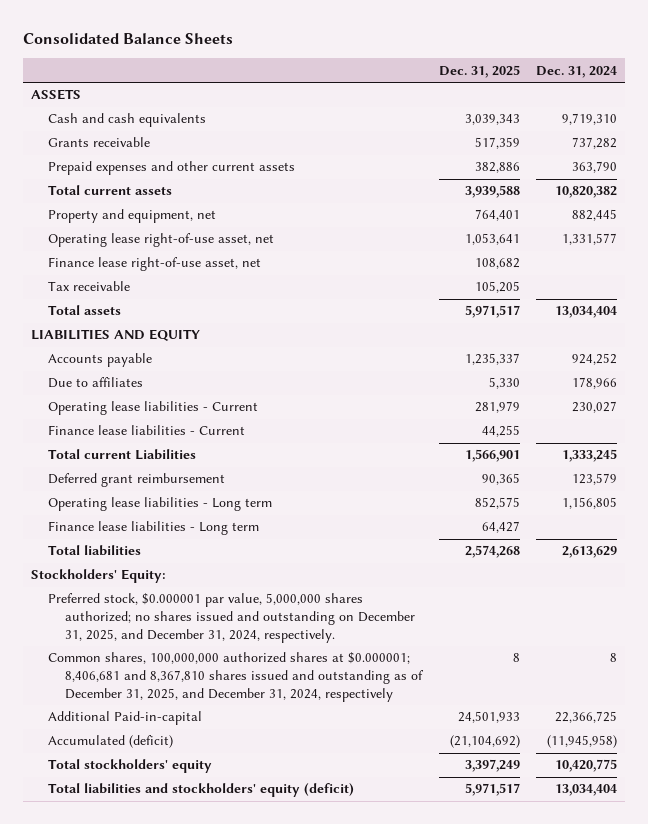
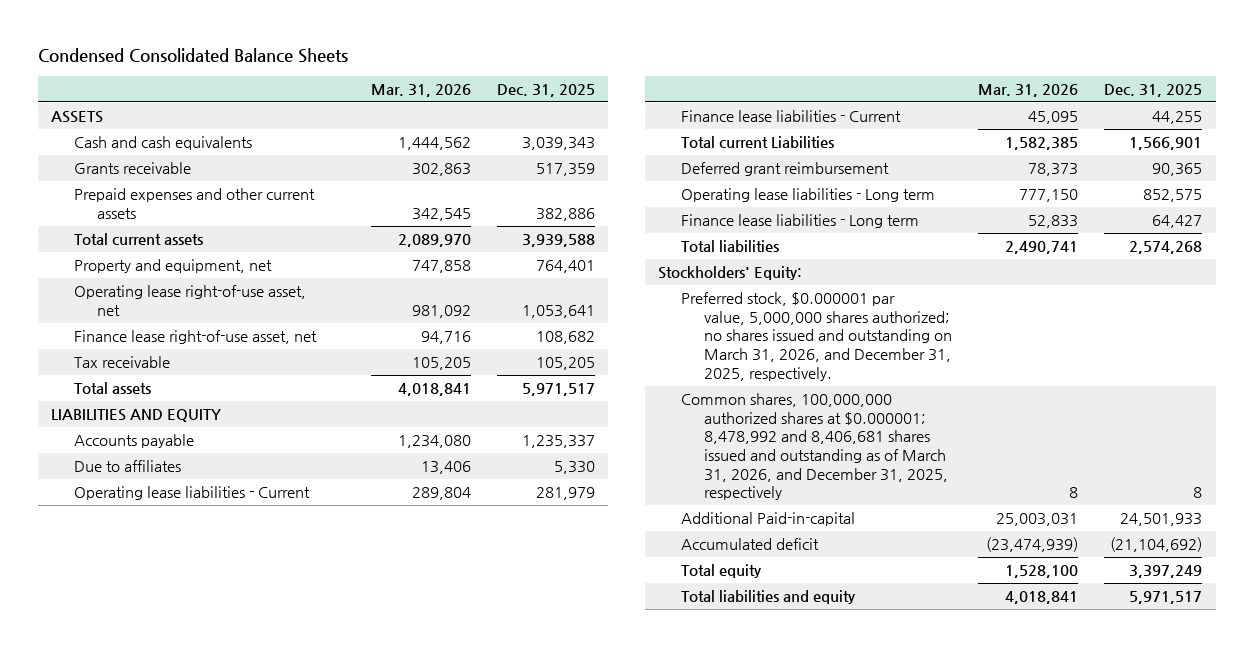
[22,33,233,45] Consolidated Balance Sheets -> [38,48,349,64] Condensed Consolidated Balance Sheets
[536,65,618,78] Dec. 31, 2024 -> none
none -> [371,83,472,97] Mar. 31, 2026
[48,593,416,644] Preferred stock, $0.000001 par value, 5,000,000 shares authorized; no shares issued and outstanding on December 31, 2025, and December 31, 2024, respectively. -> [681,292,952,381] Preferred stock, $0.000001 par value, 5,000,000 shares authorized; no shares issued and outstanding on March 31, 2026, and December 31, 2025, respectively.
[48,652,425,703] Common shares, 100,000,000 authorized shares at $0.000001; 8,406,681 and 8,367,810 shares issued and outstanding as of December 31, 2025, and December 31, 2024, respectively -> [681,393,948,501] Common shares, 100,000,000 authorized shares at $0.000001; 8,478,992 and 8,406,681 shares issued and outstanding as of March 31, 2026, and December 31, 2025, respectively
[48,735,174,749] Accumulated (deficit) -> [681,538,820,551] Accumulated deficit
[48,759,213,774] Total stockholders' equity -> [681,564,763,579] Total equity
[48,783,355,798] Total liabilities and stockholders' equity (deficit) -> [681,590,857,605] Total liabilities and equity

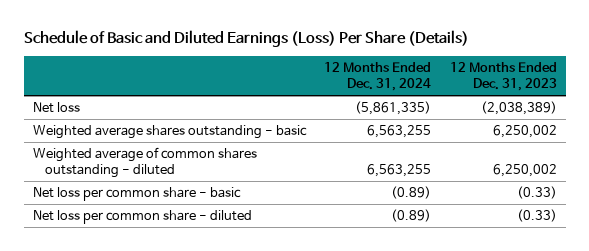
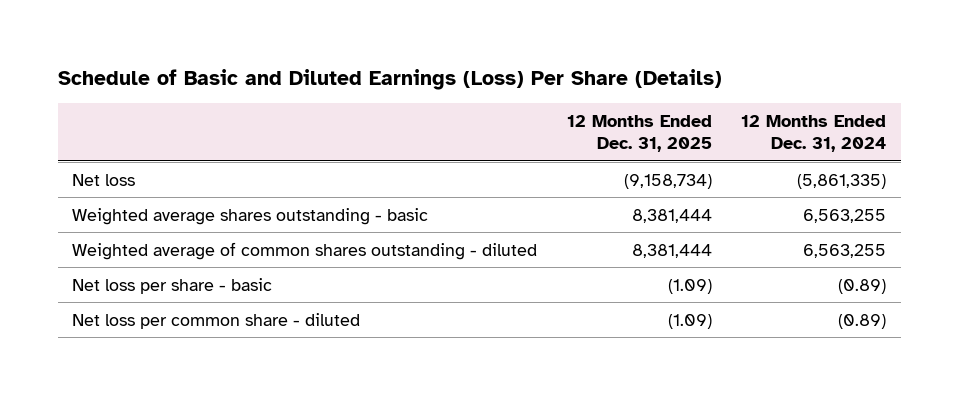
[449,62,557,91] 12 Months Ended Dec. 31, 2023 -> none
none -> [566,115,712,153] 12 Months Ended Dec. 31, 2025
[32,187,241,202] Net loss per common share - basic -> [72,277,273,294] Net loss per share - basic

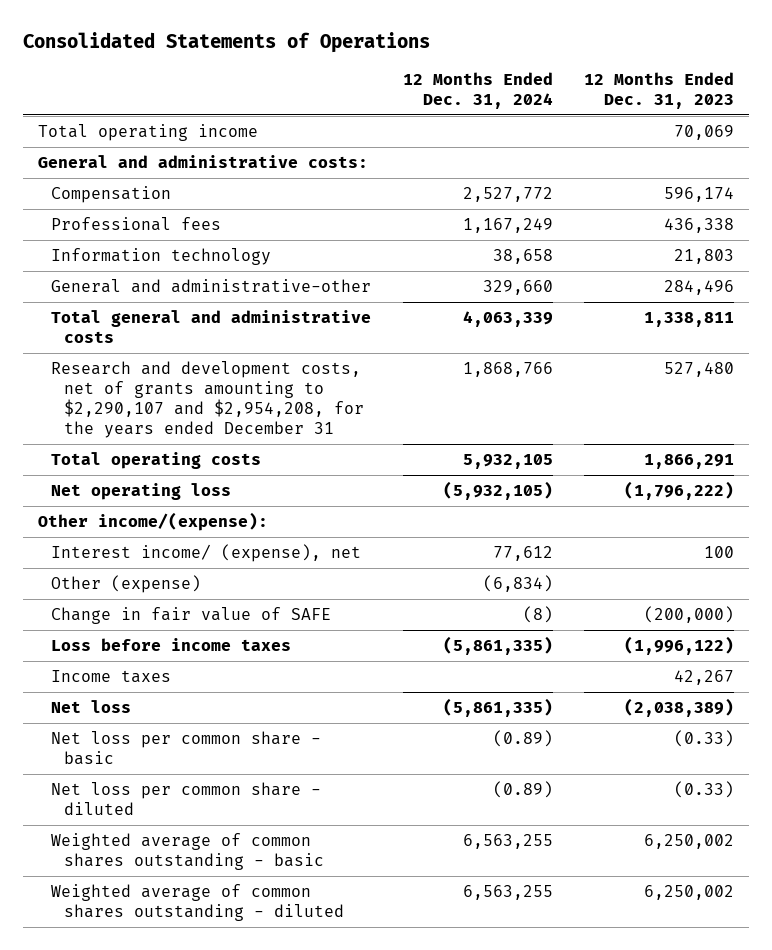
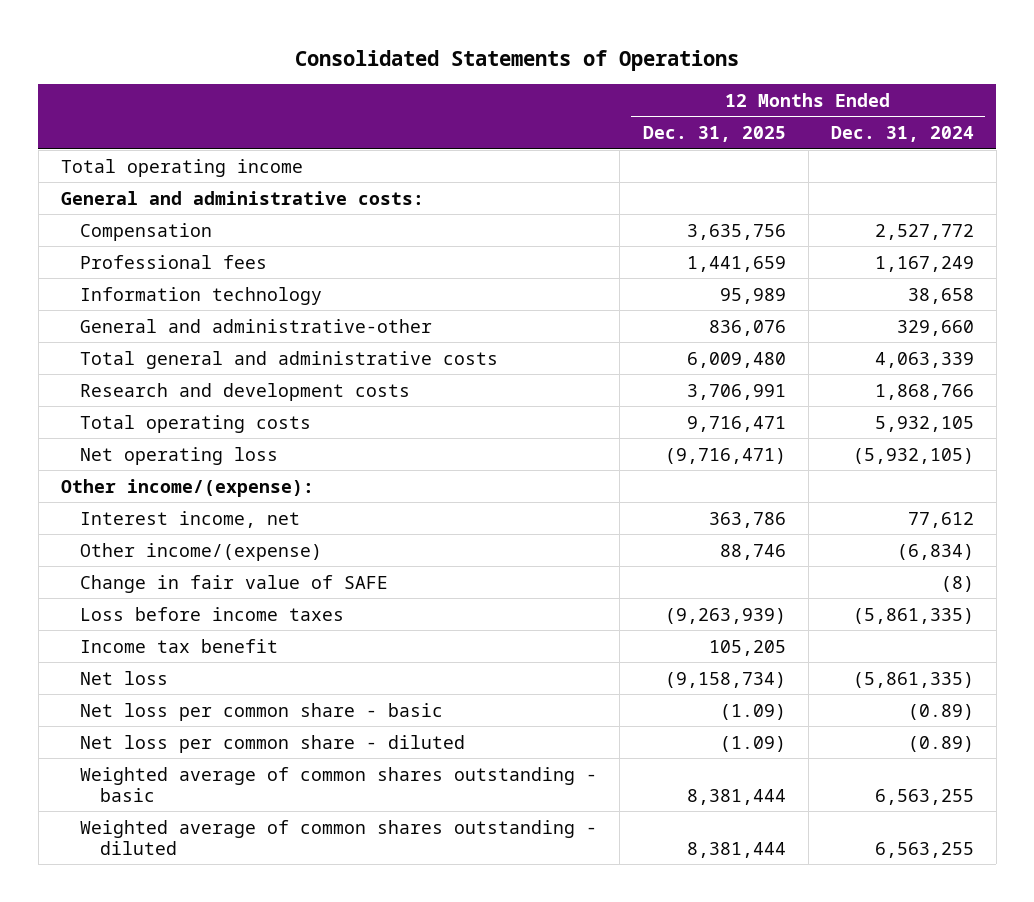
[583,71,734,109] 12 Months Ended Dec. 31, 2023 -> none
none -> [642,126,786,143] Dec. 31, 2025
[51,361,365,438] Research and development costs, net of grants amounting to $2,290,107 and $2,954,208, for the years ended December 31 -> [80,382,411,401] Research and development costs
[51,544,362,563] Interest income/ (expense), net -> [80,510,301,528] Interest income, net
[51,575,202,594] Other (expense) -> [80,542,323,561] Other income/(expense)
[51,670,172,684] Income taxes -> [80,638,279,653] Income tax benefit

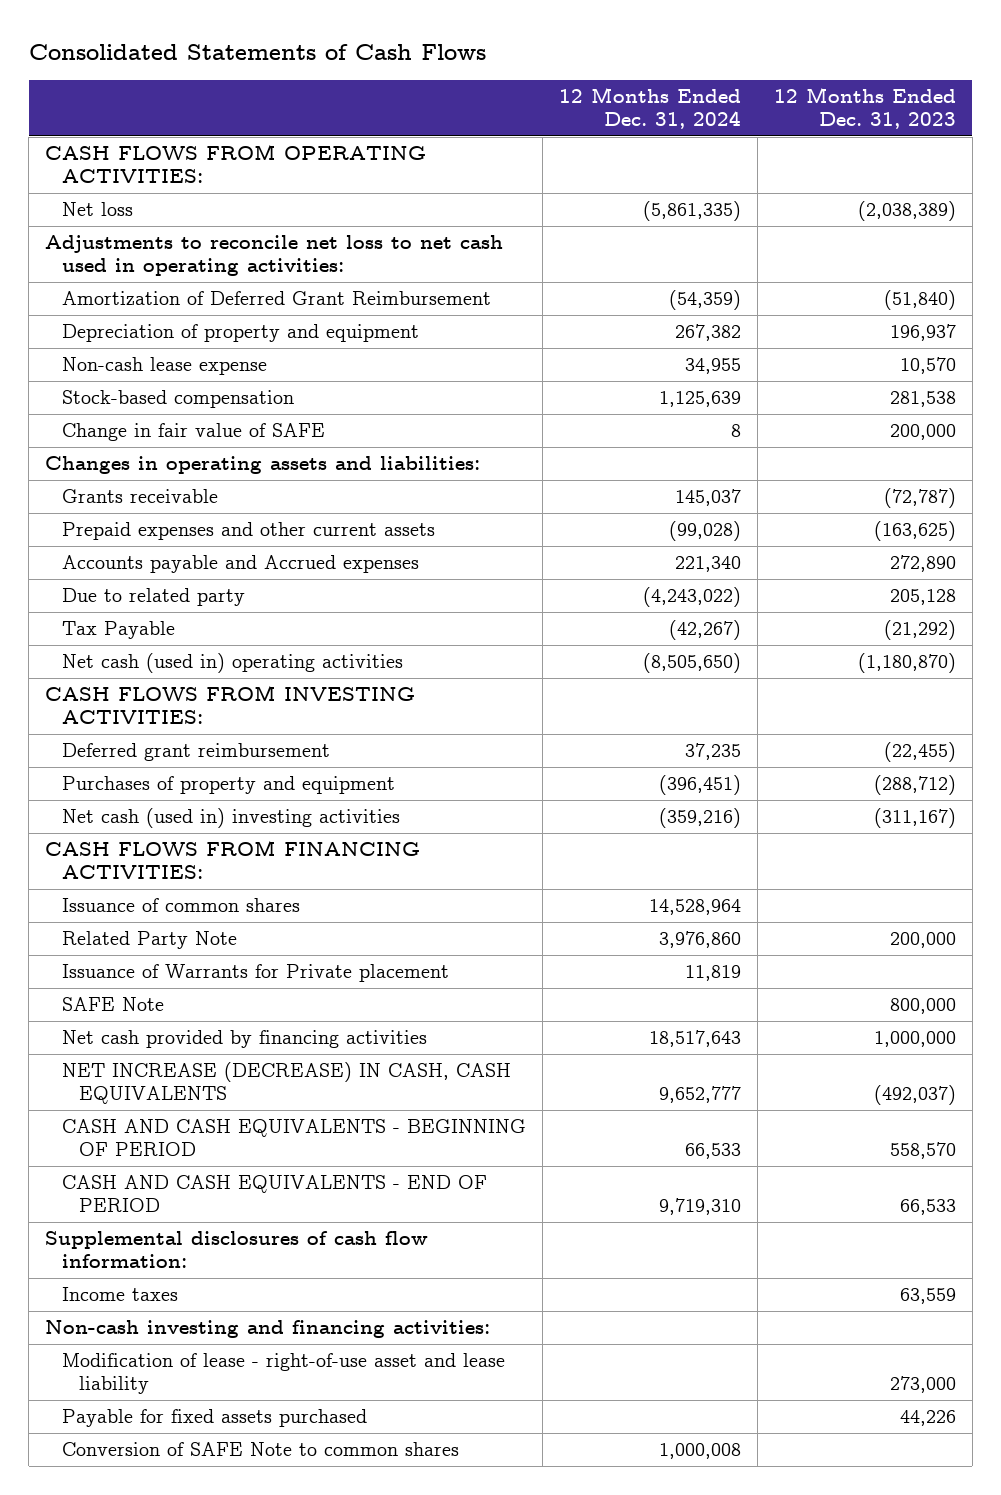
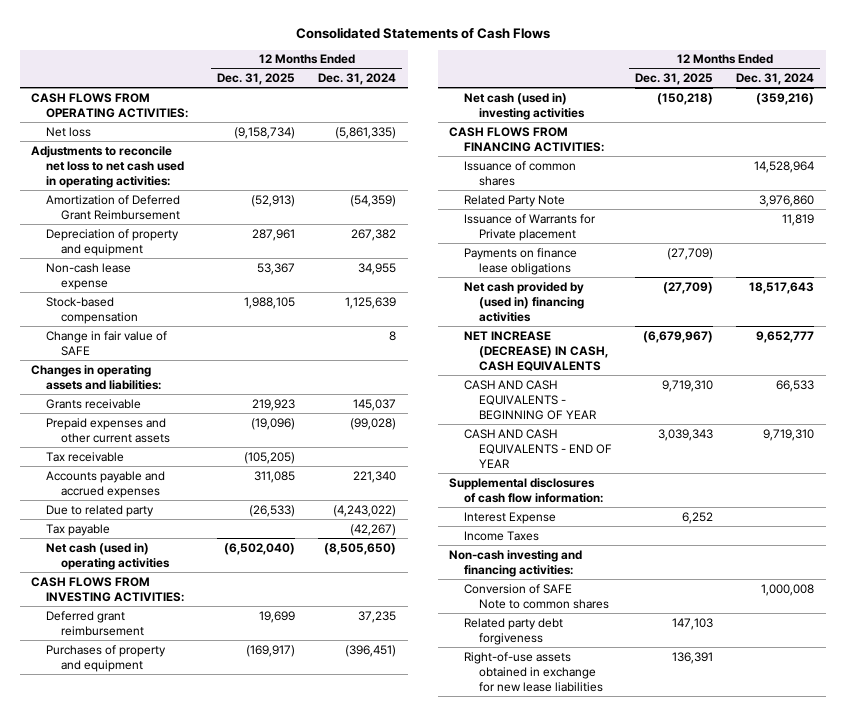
[773,87,956,130] 12 Months Ended Dec. 31, 2023 -> none
none -> [217,73,296,86] Dec. 31, 2025
none -> [45,451,124,462] Tax receivable
[61,555,419,574] Accounts payable and Accrued expenses -> [45,470,165,498] Accounts payable and accrued expenses
[61,621,175,640] Tax Payable -> [45,523,110,536] Tax payable
[61,997,164,1012] SAFE Note -> none
none -> [464,247,578,275] Payments on finance lease obligations
[61,1030,427,1049] Net cash provided by financing activities -> [464,281,585,323] Net cash provided by (used in) financing activities
[61,1119,526,1157] CASH AND CASH EQUIVALENTS - BEGINNING OF PERIOD -> [464,379,597,421] CASH AND CASH EQUIVALENTS - BEGINNING OF YEAR
[61,1175,487,1213] CASH AND CASH EQUIVALENTS - END OF PERIOD -> [464,428,612,469] CASH AND CASH EQUIVALENTS - END OF YEAR
none -> [464,511,557,524] Interest Expense
[61,1287,178,1302] Income taxes -> [464,530,540,541] Income Taxes
[61,1353,505,1395] Modification of lease - right-of-use asset and lease liability -> none
[61,1409,367,1428] Payable for fixed assets purchased -> none
none -> [464,617,564,645] Related party debt forgiveness
none -> [464,651,603,693] Right-of-use assets obtained in exchange for new lease liabilities

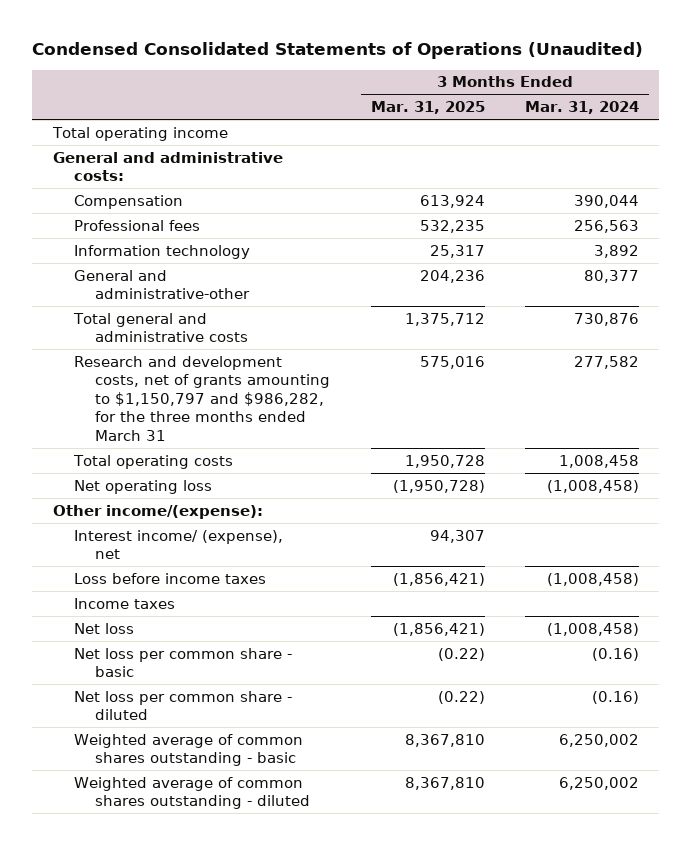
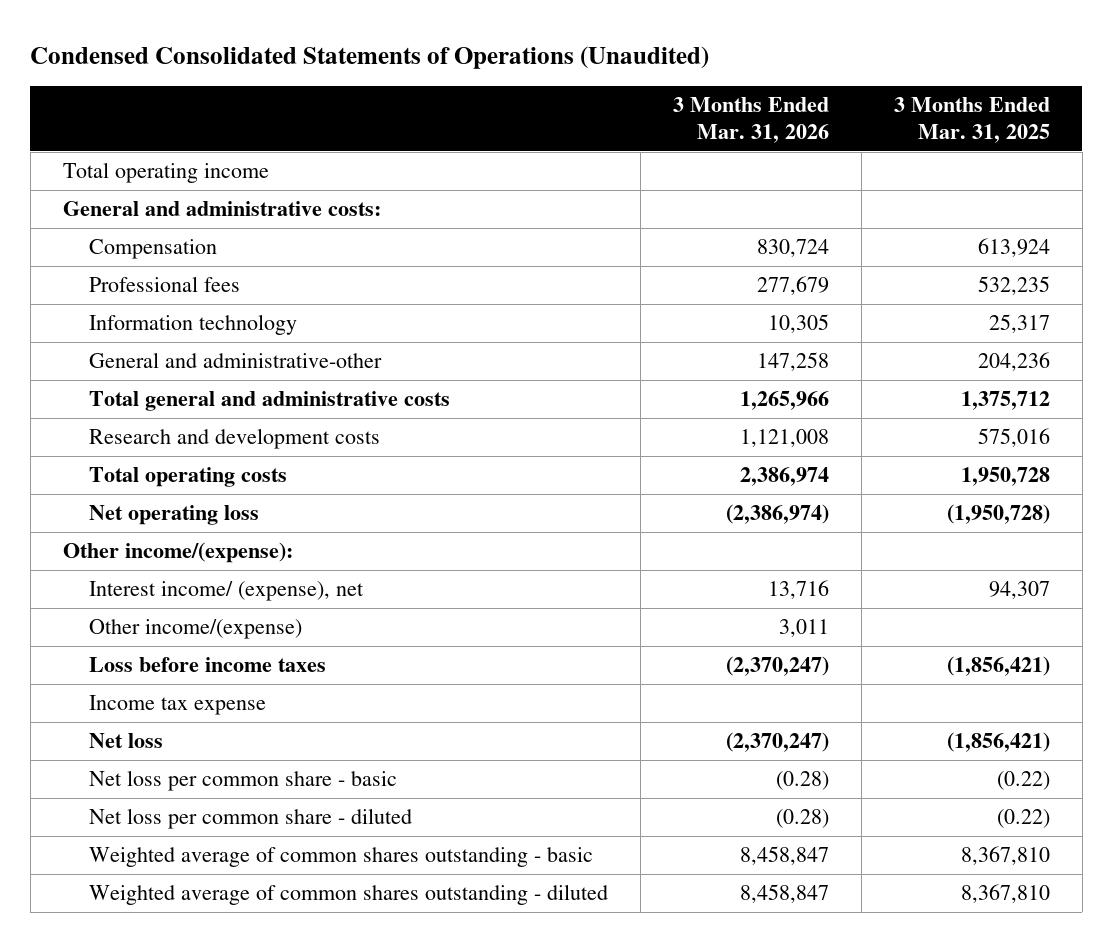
[524,101,639,115] Mar. 31, 2024 -> none
none -> [672,97,829,143] 3 Months Ended Mar. 31, 2026
[73,355,331,441] Research and development costs, net of grants amounting to $1,150,797 and $986,282, for the three months ended March 31 -> [88,428,380,450] Research and development costs
none -> [88,619,302,640] Other income/(expense)
[73,597,175,609] Income taxes -> [88,695,266,716] Income tax expense

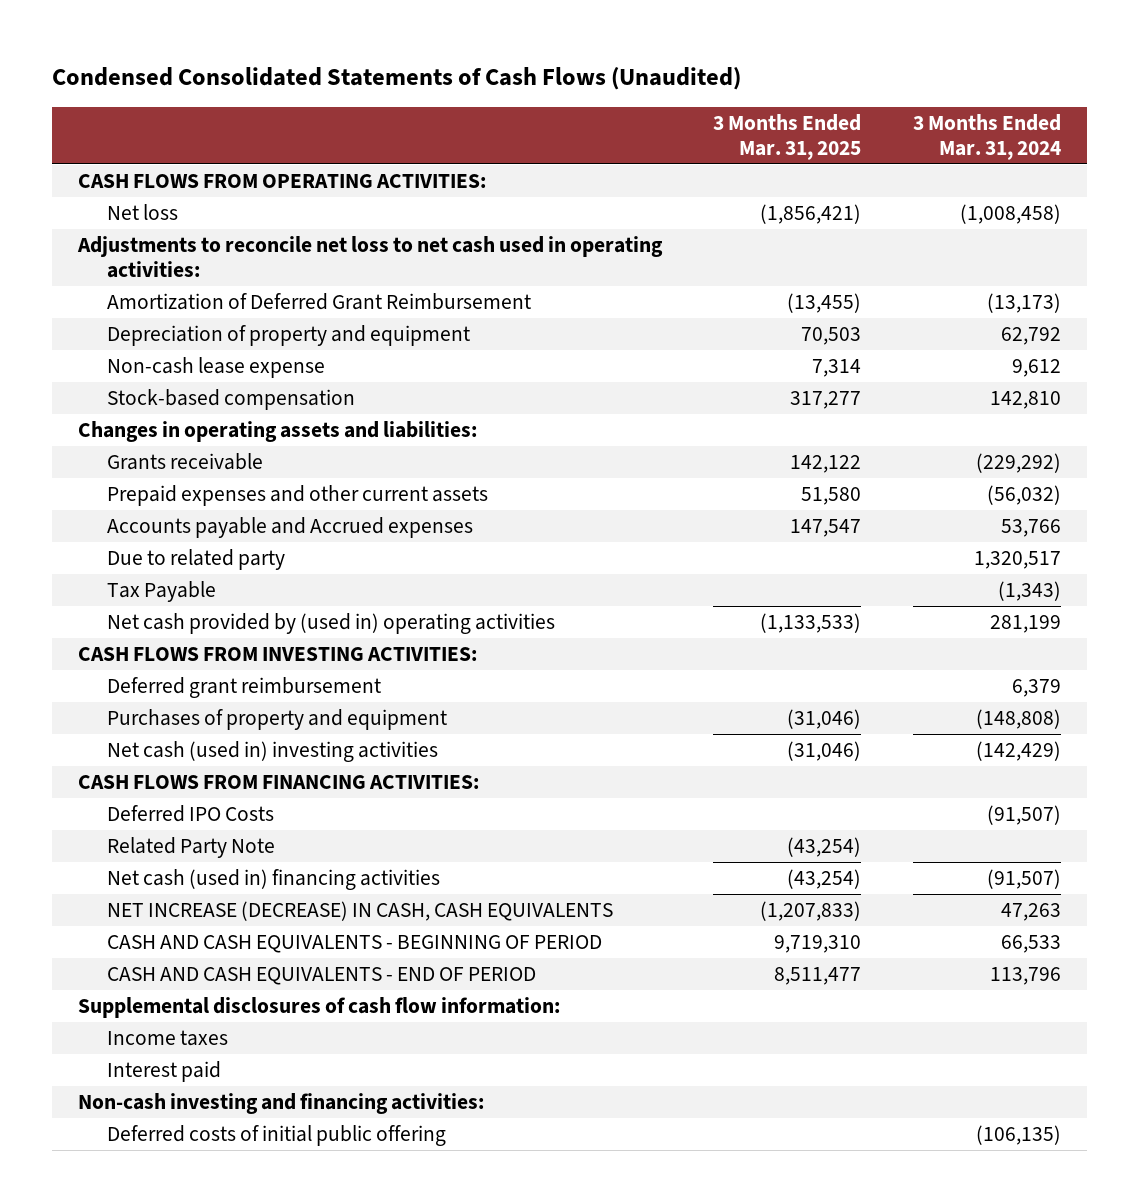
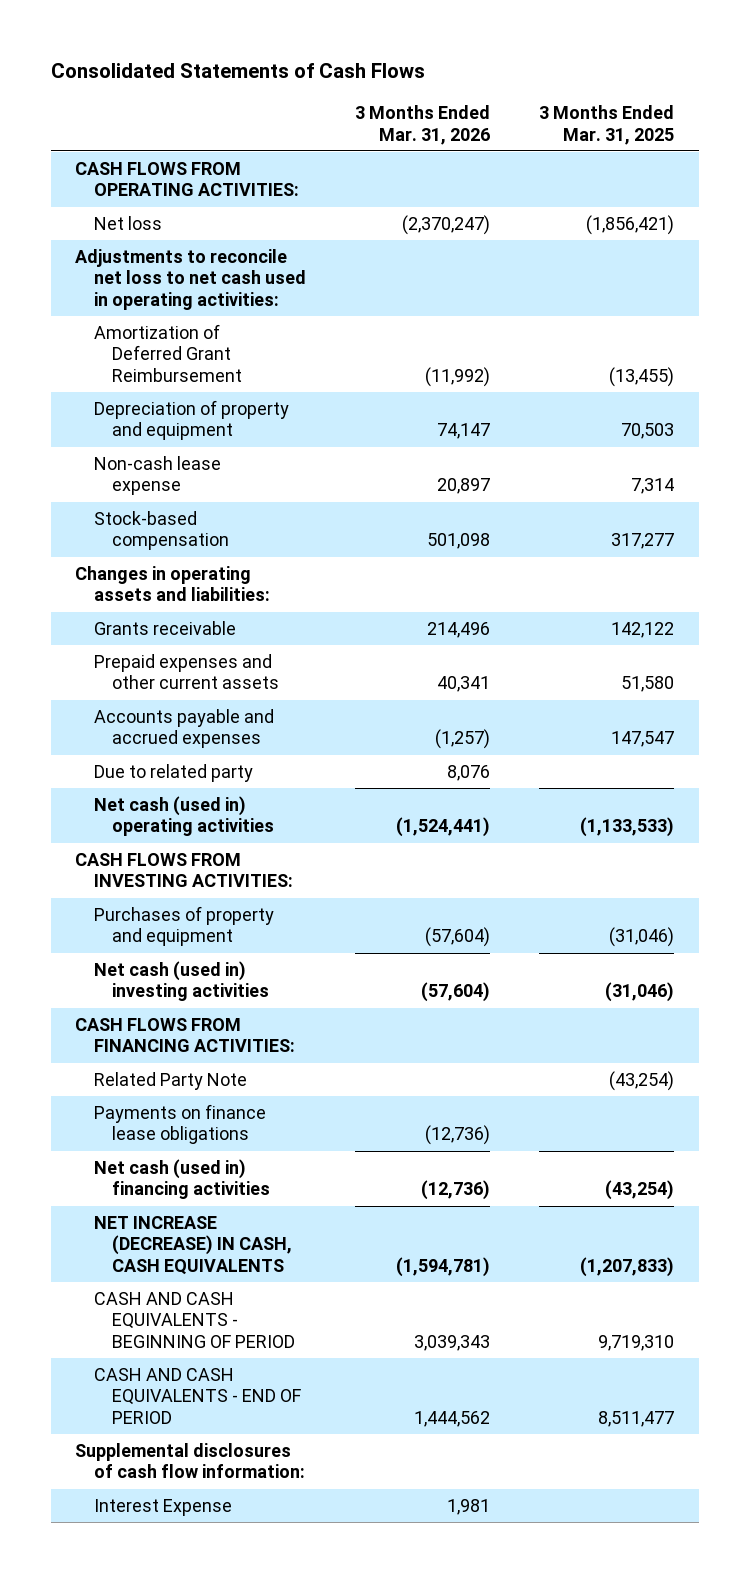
[51,67,741,91] Condensed Consolidated Statements of Cash Flows (Unaudited) -> [50,63,425,79] Consolidated Statements of Cash Flows
[913,113,1062,160] 3 Months Ended Mar. 31, 2024 -> none
none -> [355,105,491,145] 3 Months Ended Mar. 31, 2026
[106,517,473,539] Accounts payable and Accrued expenses -> [93,708,274,749] Accounts payable and accrued expenses
[106,581,216,603] Tax Payable -> none
[106,613,555,635] Net cash provided by (used in) operating activities -> [93,795,275,837] Net cash (used in) operating activities
[106,677,381,699] Deferred grant reimbursement -> none
[106,805,274,823] Deferred IPO Costs -> none
none -> [93,1103,266,1145] Payments on finance lease obligations
[106,1030,228,1047] Income taxes -> none
[106,1061,221,1083] Interest paid -> none
[77,1093,484,1115] Non-cash investing and financing activities: -> none
[106,1125,446,1147] Deferred costs of initial public offering -> none
none -> [93,1498,232,1516] Interest Expense

